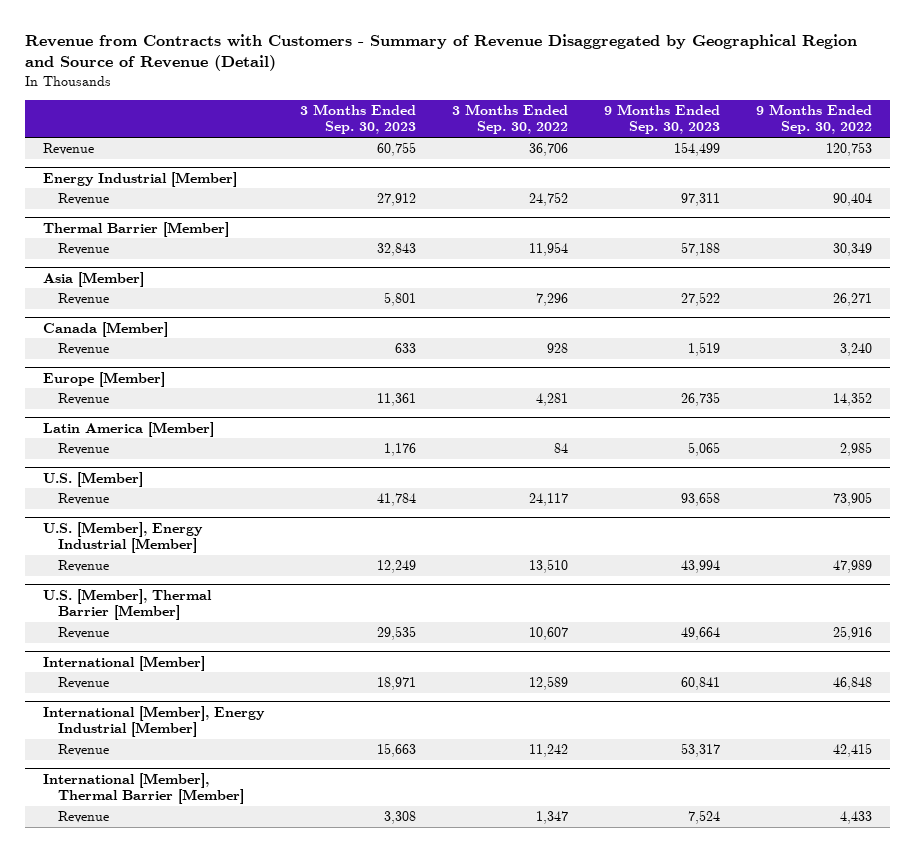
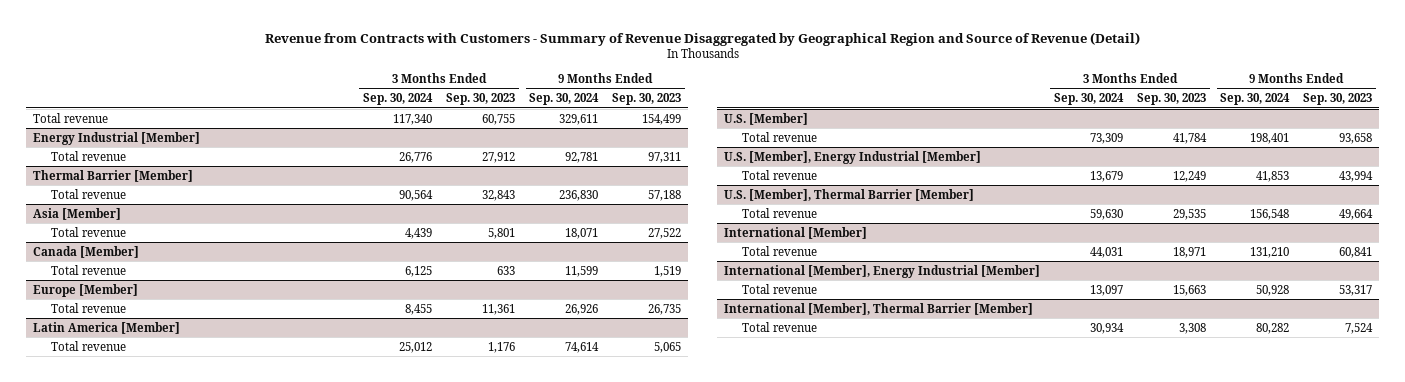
[451,103,568,135] 3 Months Ended Sep. 30, 2022 -> none
[755,103,872,135] 9 Months Ended Sep. 30, 2022 -> none
none -> [362,93,433,106] Sep. 30, 2024
none -> [529,93,600,106] Sep. 30, 2024
[42,143,94,156] Revenue -> [32,112,108,123] Total revenue
[57,193,109,206] Revenue -> [50,150,126,161] Total revenue
[57,243,109,256] Revenue -> [50,188,126,199] Total revenue
[57,293,109,306] Revenue -> [50,226,126,237] Total revenue
[57,343,109,356] Revenue -> [50,264,126,275] Total revenue
[57,393,109,406] Revenue -> [50,302,126,313] Total revenue
[57,443,109,456] Revenue -> [50,340,126,351] Total revenue
[57,493,109,506] Revenue -> [741,131,817,142] Total revenue
[57,560,109,573] Revenue -> [741,169,817,180] Total revenue
[57,627,109,640] Revenue -> [741,207,817,218] Total revenue
[57,677,109,690] Revenue -> [741,245,817,256] Total revenue
[57,744,109,757] Revenue -> [741,283,817,294] Total revenue
[57,811,109,824] Revenue -> [741,321,817,332] Total revenue

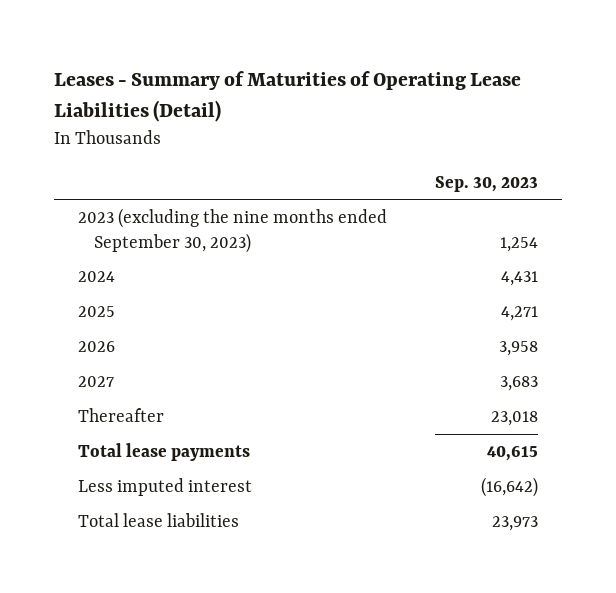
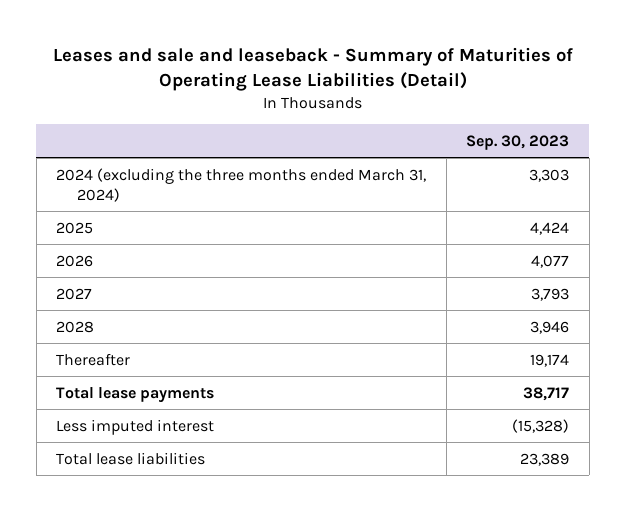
[54,70,522,123] Leases - Summary of Maturities of Operating Lease Liabilities (Detail) -> [52,47,573,92] Leases and sale and leaseback - Summary of Maturities of Operating Lease Liabilities (Detail)
[78,271,116,283] 2024 -> none
[78,208,388,253] 2023 (excluding the nine months ended September 30, 2023) -> [56,167,427,202] 2024 (excluding the three months ended March 31, 2024)
[500,236,539,252] 1,254 -> [529,168,570,182] 3,303
[501,306,539,322] 4,271 -> [530,221,570,235] 4,424
[499,341,539,357] 3,958 -> [531,254,570,268] 4,077
[500,376,539,392] 3,683 -> [531,287,570,301] 3,793
none -> [56,320,95,333] 2028
[491,411,539,427] 23,018 -> [530,353,570,367] 19,174
[487,446,539,462] 40,615 -> [523,386,570,401] 38,717
[481,477,539,498] (16,642) -> [512,418,570,433] (15,328)
[492,516,539,532] 23,973 -> [520,452,570,466] 23,389

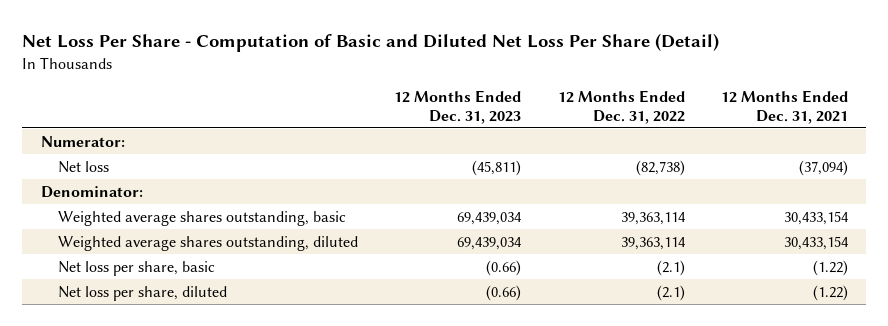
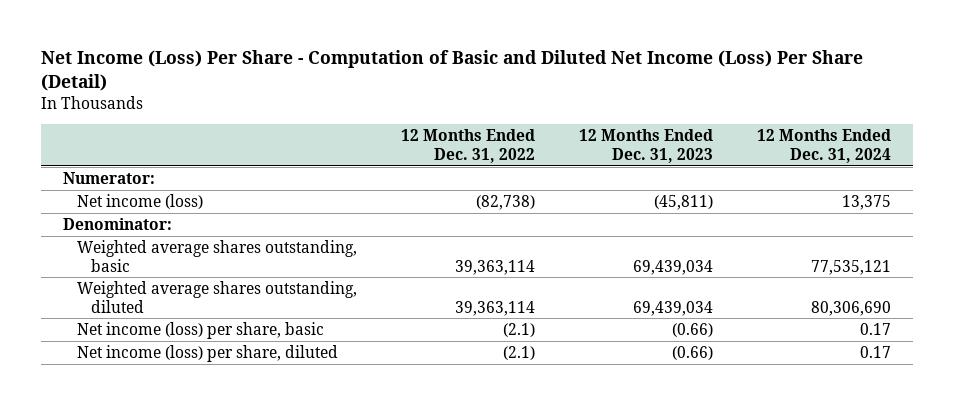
[22,33,720,53] Net Loss Per Share - Computation of Basic and Diluted Net Loss Per Share (Detail) -> [40,50,863,92] Net Income (Loss) Per Share - Computation of Basic and Diluted Net Income (Loss) Per Share (Detail)
[720,90,848,124] 12 Months Ended Dec. 31, 2021 -> none
none -> [757,128,892,163] 12 Months Ended Dec. 31, 2024
[58,160,110,173] Net loss -> [76,193,203,209] Net income (loss)
[58,260,216,276] Net loss per share, basic -> [76,321,324,339] Net income (loss) per share, basic
[58,285,228,301] Net loss per share, diluted -> [76,344,338,362] Net income (loss) per share, diluted

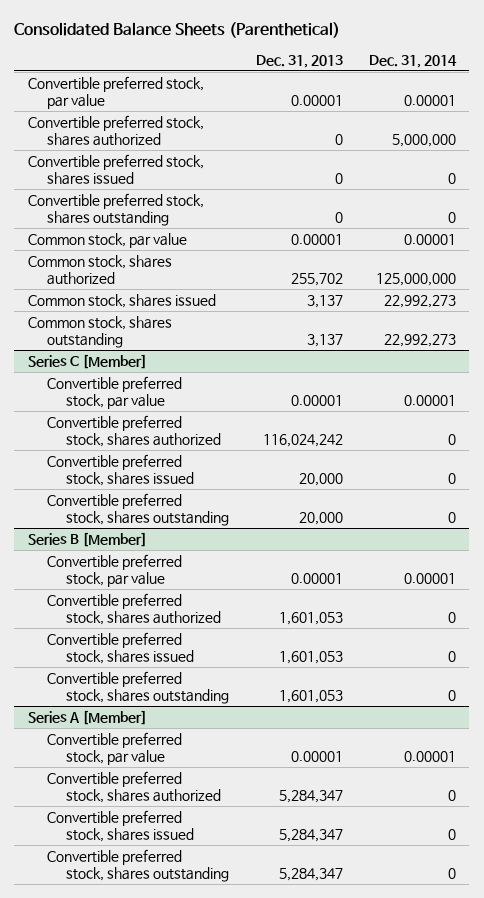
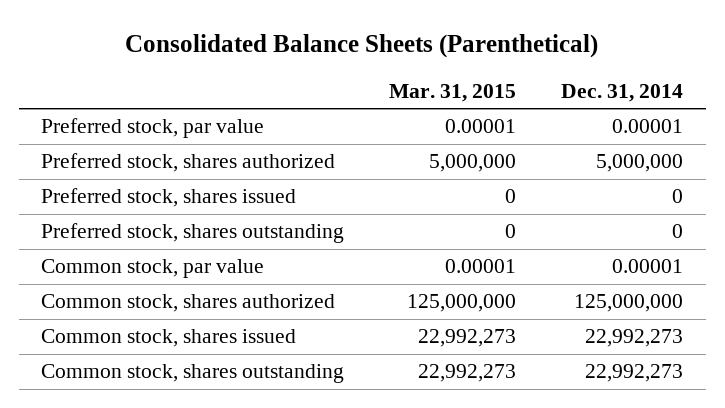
[255,54,343,68] Dec. 31, 2013 -> none
none -> [389,83,517,102] Mar. 31, 2015
[27,75,204,110] Convertible preferred stock, par value -> [41,118,265,139] Preferred stock, par value
[27,114,204,147] Convertible preferred stock, shares authorized -> [41,153,336,173] Preferred stock, shares authorized
[27,153,204,186] Convertible preferred stock, shares issued -> [41,188,297,208] Preferred stock, shares issued
[27,192,204,227] Convertible preferred stock, shares outstanding -> [41,223,345,244] Preferred stock, shares outstanding
[27,353,147,369] Series C [Member] -> none
[46,375,182,410] Convertible preferred stock, par value -> none
[46,414,222,448] Convertible preferred stock, shares authorized -> none
[46,453,195,487] Convertible preferred stock, shares issued -> none
[46,492,230,527] Convertible preferred stock, shares outstanding -> none
[27,531,147,547] Series B [Member] -> none
[46,553,182,588] Convertible preferred stock, par value -> none
[46,592,222,626] Convertible preferred stock, shares authorized -> none
[46,631,195,665] Convertible preferred stock, shares issued -> none
[46,670,230,705] Convertible preferred stock, shares outstanding -> none
[27,709,147,725] Series A [Member] -> none
[46,731,182,766] Convertible preferred stock, par value -> none
[46,770,222,804] Convertible preferred stock, shares authorized -> none
[46,809,195,843] Convertible preferred stock, shares issued -> none
[46,848,230,883] Convertible preferred stock, shares outstanding -> none

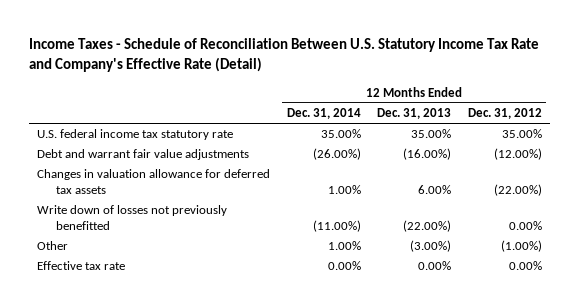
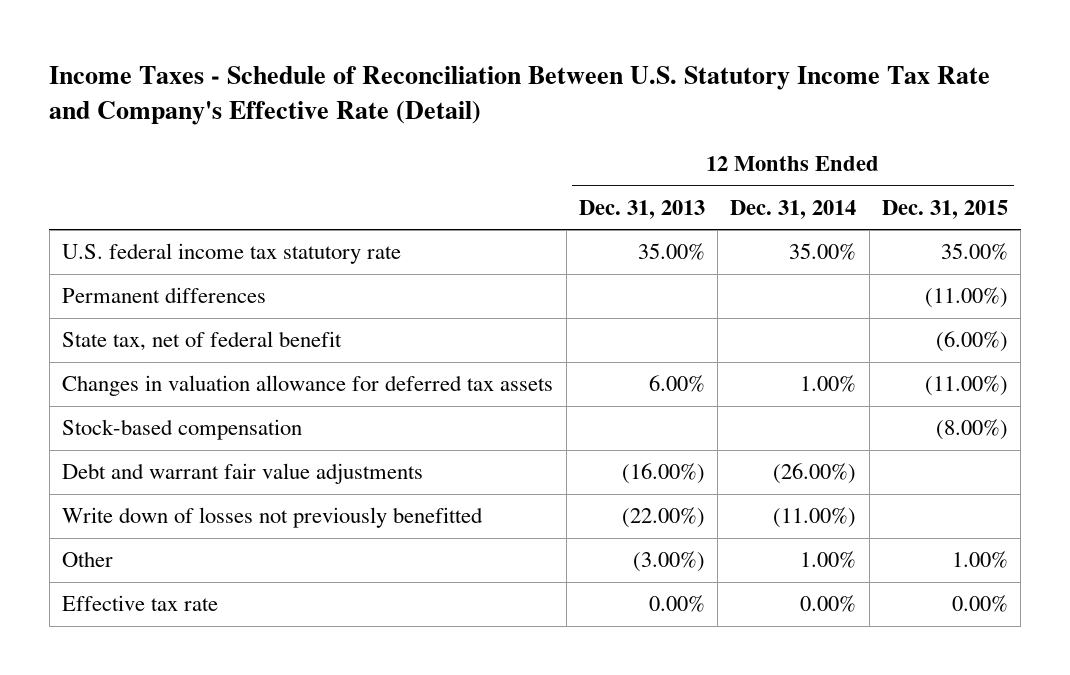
[467,108,542,120] Dec. 31, 2012 -> none
none -> [881,199,1008,219] Dec. 31, 2015
none -> [62,287,267,304] Permanent differences
none -> [62,331,343,352] State tax, net of federal benefit
none -> [62,419,303,441] Stock-based compensation
[36,149,249,161] Debt and warrant fair value adjustments -> [62,463,424,485] Debt and warrant fair value adjustments

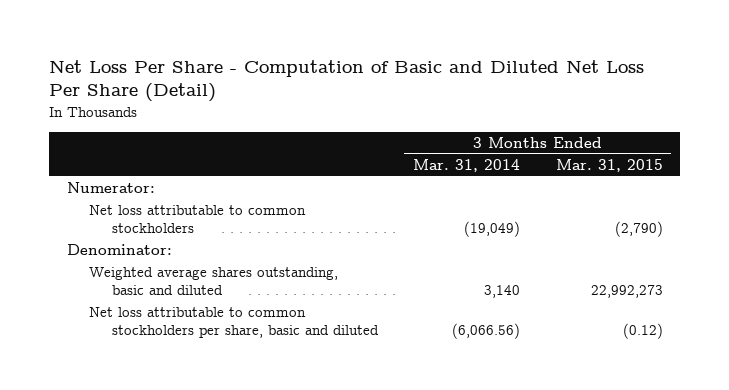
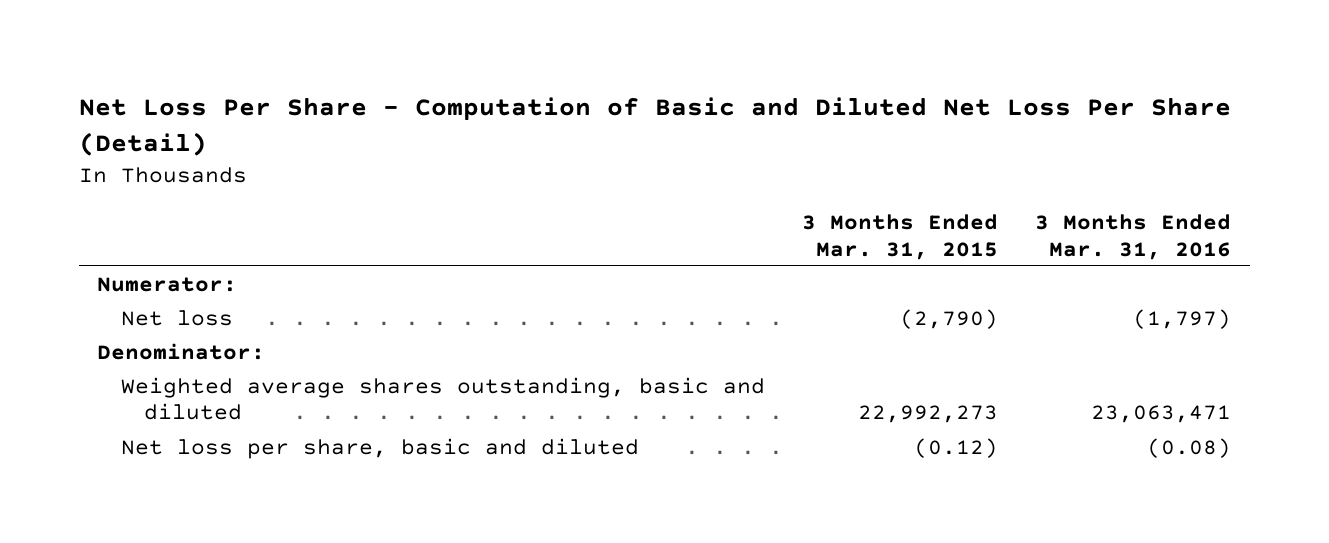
[413,159,521,173] Mar. 31, 2014 -> none
none -> [1035,213,1232,260] 3 Months Ended Mar. 31, 2016
[89,205,307,234] Net loss attributable to common stockholders -> [120,309,233,326] Net loss
[89,307,379,339] Net loss attributable to common stockholders per share, basic and diluted -> [120,437,639,459] Net loss per share, basic and diluted

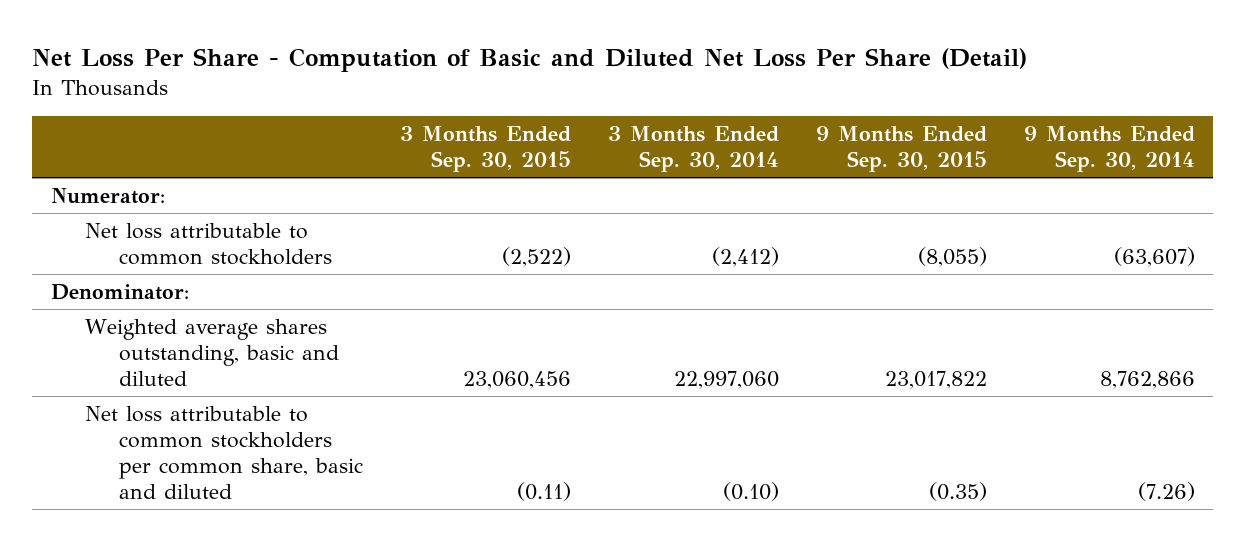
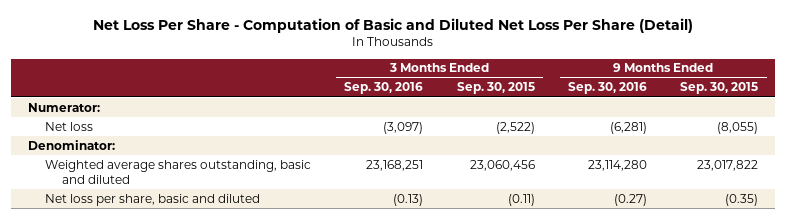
[607,126,779,173] 3 Months Ended Sep. 30, 2014 -> none
[1023,126,1195,173] 9 Months Ended Sep. 30, 2014 -> none
none -> [344,82,424,95] Sep. 30, 2016
none -> [567,82,647,95] Sep. 30, 2016
[84,222,333,265] Net loss attributable to common stockholders -> [45,121,94,131] Net loss
[84,405,364,499] Net loss attributable to common stockholders per common share, basic and diluted -> [45,193,261,206] Net loss per share, basic and diluted

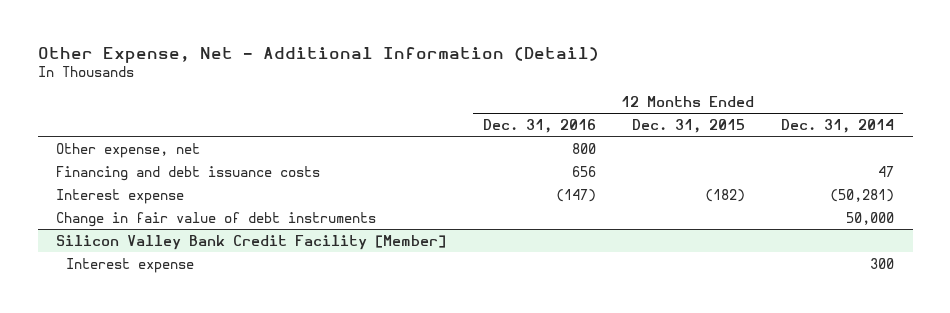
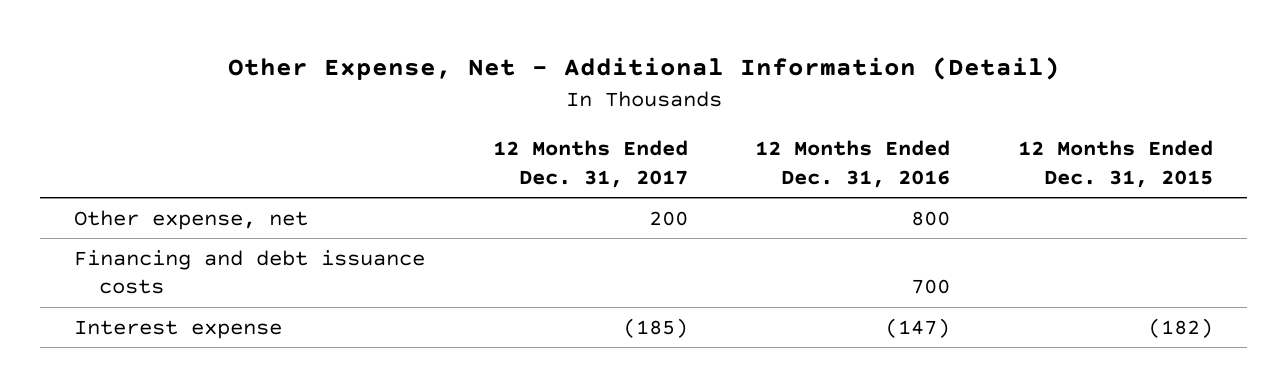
[781,119,895,134] Dec. 31, 2014 -> none
none -> [492,140,688,188] 12 Months Ended Dec. 31, 2017
[571,165,596,177] 656 -> [911,279,951,295] 700
[56,211,377,227] Change in fair value of debt instruments -> none
[56,234,447,250] Silicon Valley Bank Credit Facility [Member] -> none
[65,257,194,273] Interest expense -> none

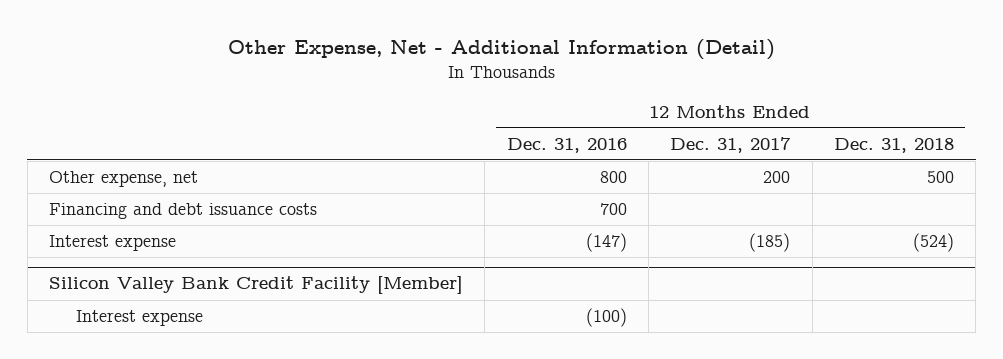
[1017,140,1213,188] 12 Months Ended Dec. 31, 2015 -> none
none -> [834,137,955,153] Dec. 31, 2018
none -> [49,276,464,295] Silicon Valley Bank Credit Facility [Member]
none -> [75,310,203,327] Interest expense

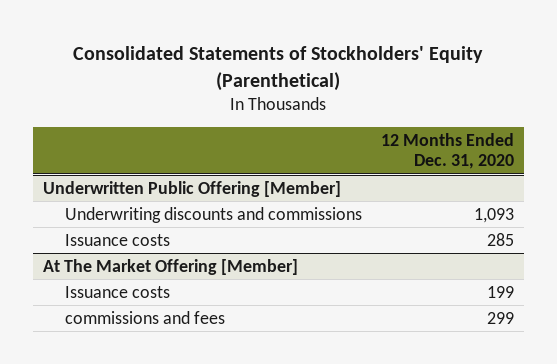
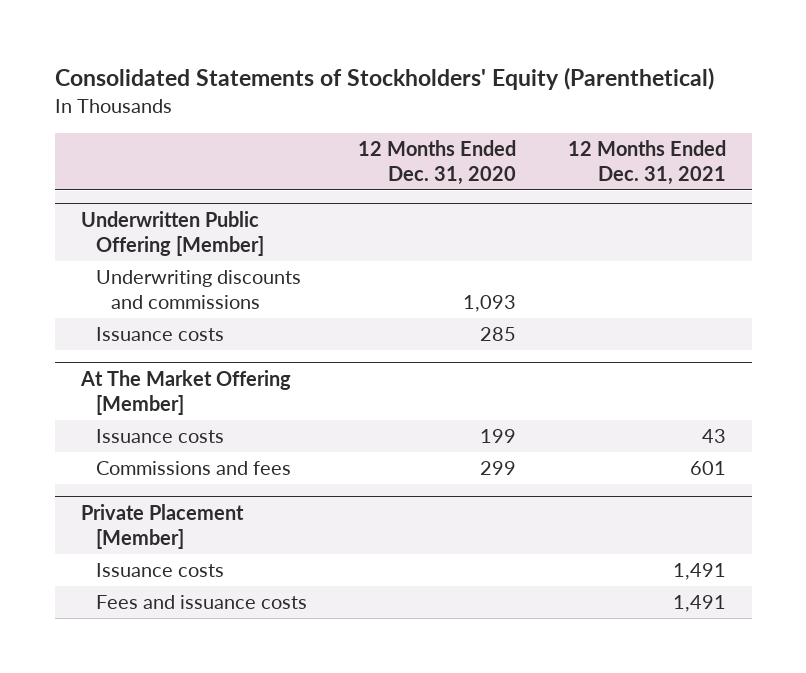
none -> [567,139,726,185] 12 Months Ended Dec. 31, 2021
[64,310,225,324] commissions and fees -> [95,461,291,476] Commissions and fees
none -> [80,503,244,549] Private Placement [Member]
none -> [95,563,224,578] Issuance costs
none -> [95,595,307,610] Fees and issuance costs

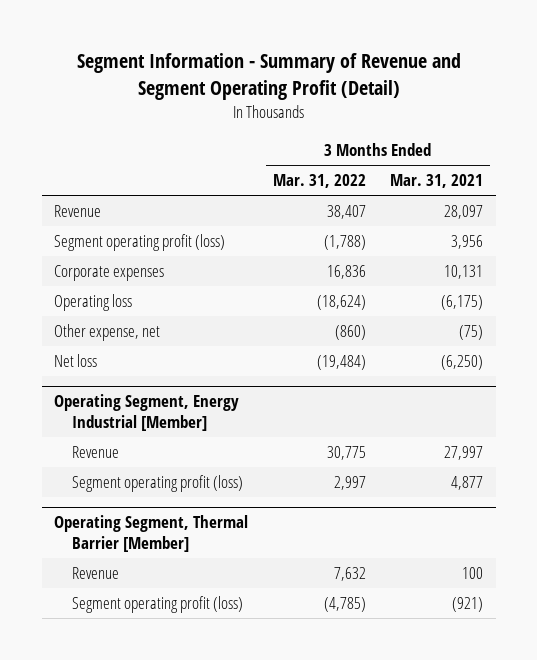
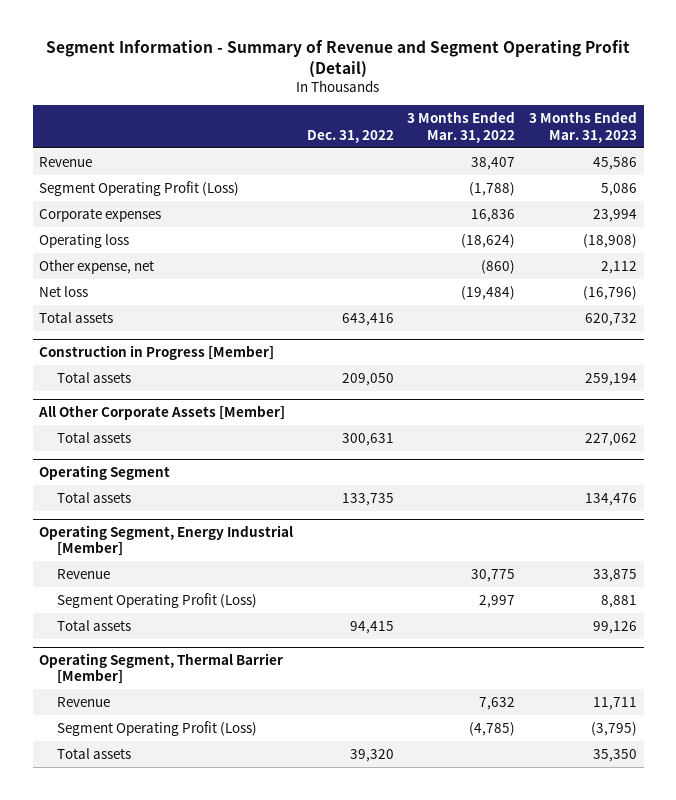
[390,174,484,189] Mar. 31, 2021 -> none
none -> [306,129,394,143] Dec. 31, 2022
none -> [528,111,637,143] 3 Months Ended Mar. 31, 2023
[53,234,225,252] Segment operating profit (loss) -> [39,180,240,196] Segment Operating Profit (Loss)
none -> [39,311,114,323] Total assets
none -> [39,345,275,361] Construction in Progress [Member]
none -> [57,371,132,383] Total assets
none -> [38,405,286,421] All Other Corporate Assets [Member]
none -> [57,431,132,443] Total assets
none -> [39,465,171,481] Operating Segment
none -> [57,491,132,503] Total assets
[71,475,243,493] Segment operating profit (loss) -> [57,592,258,608] Segment Operating Profit (Loss)
none -> [57,619,132,631] Total assets
[71,596,243,614] Segment operating profit (loss) -> [57,720,258,736] Segment Operating Profit (Loss)
none -> [57,747,132,759] Total assets

